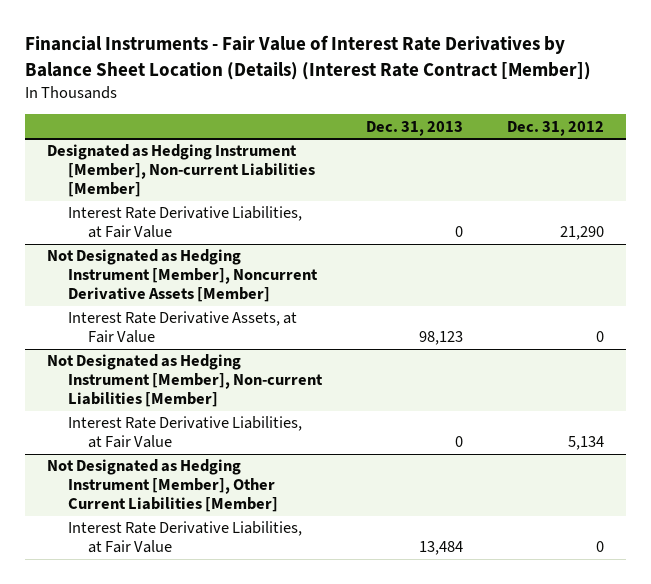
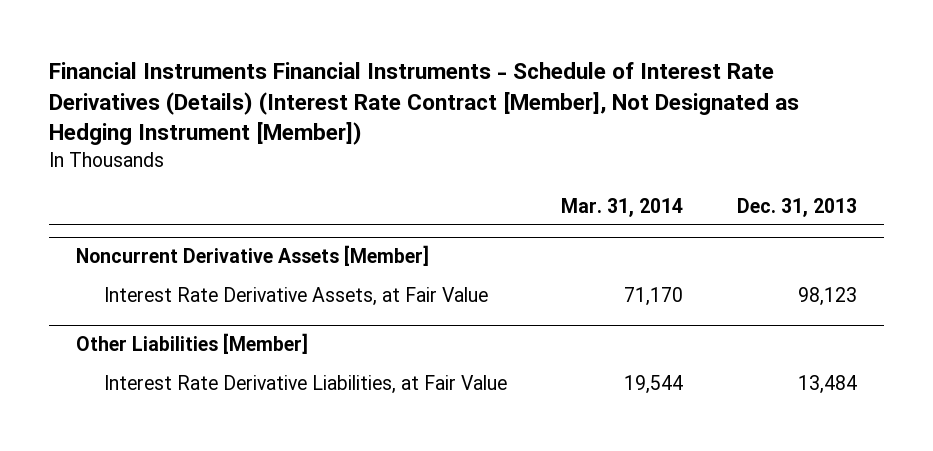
[24,35,591,80] Financial Instruments - Fair Value of Interest Rate Derivatives by Balance Sheet Location (Details) (Interest Rate Contract [Member]) -> [48,62,799,146] Financial Instruments Financial Instruments - Schedule of Interest Rate Derivatives (Details) (Interest Rate Contract [Member], Not Designated as Hedging Instrument [Member])
[506,120,604,136] Dec. 31, 2012 -> none
none -> [561,197,684,217] Mar. 31, 2014
[46,144,315,198] Designated as Hedging Instrument [Member], Non-current Liabilities [Member] -> none
[67,206,302,239] Interest Rate Derivative Liabilities, at Fair Value -> none
[46,249,318,303] Not Designated as Hedging Instrument [Member], Noncurrent Derivative Assets [Member] -> none
none -> [75,245,429,267] Noncurrent Derivative Assets [Member]
[46,354,323,408] Not Designated as Hedging Instrument [Member], Non-current Liabilities [Member] -> none
[67,416,302,449] Interest Rate Derivative Liabilities, at Fair Value -> none
[46,459,278,513] Not Designated as Hedging Instrument [Member], Other Current Liabilities [Member] -> none
none -> [75,333,308,355] Other Liabilities [Member]

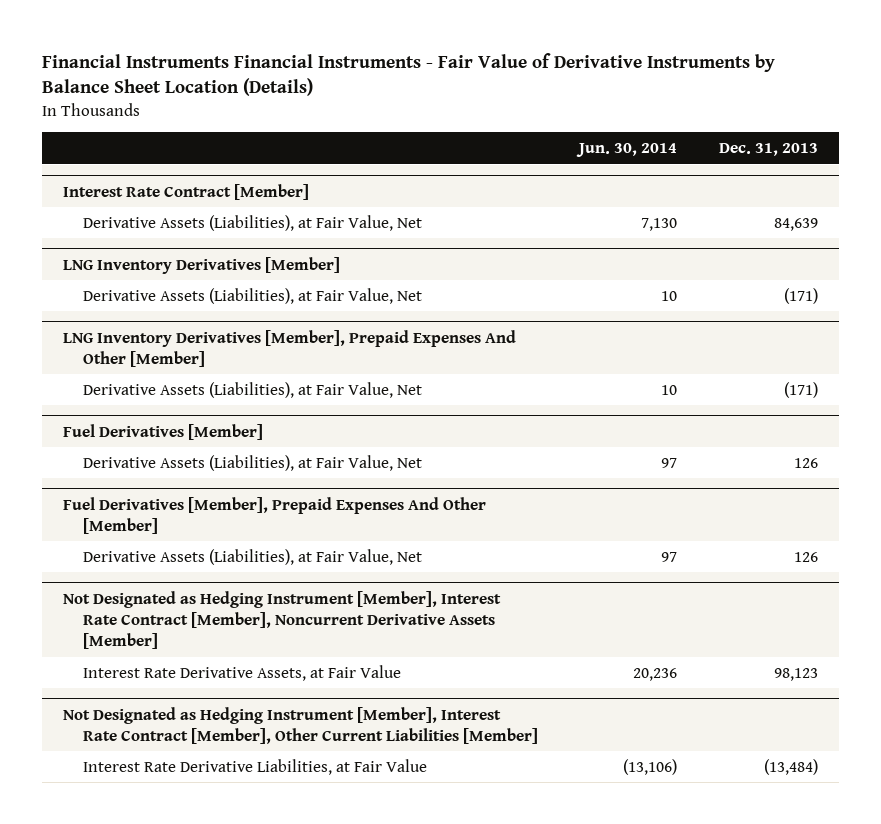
[48,62,799,146] Financial Instruments Financial Instruments - Schedule of Interest Rate Derivatives (Details) (Interest Rate Contract [Member], Not Designated as Hedging Instrument [Member]) -> [41,52,775,97] Financial Instruments Financial Instruments - Fair Value of Derivative Instruments by Balance Sheet Location (Details)
[561,197,684,217] Mar. 31, 2014 -> none
none -> [576,143,678,158] Jun. 30, 2014
[75,245,429,267] Noncurrent Derivative Assets [Member] -> none
none -> [62,183,309,200] Interest Rate Contract [Member]
none -> [82,214,422,231] Derivative Assets (Liabilities), at Fair Value, Net
none -> [62,256,340,274] LNG Inventory Derivatives [Member]
none -> [82,287,422,304] Derivative Assets (Liabilities), at Fair Value, Net
none -> [62,329,516,367] LNG Inventory Derivatives [Member], Prepaid Expenses And Other [Member]
none -> [82,381,422,398] Derivative Assets (Liabilities), at Fair Value, Net
none -> [62,423,263,440] Fuel Derivatives [Member]
none -> [82,454,422,471] Derivative Assets (Liabilities), at Fair Value, Net
none -> [62,496,486,534] Fuel Derivatives [Member], Prepaid Expenses And Other [Member]
none -> [82,548,422,565] Derivative Assets (Liabilities), at Fair Value, Net
none -> [62,590,501,650] Not Designated as Hedging Instrument [Member], Interest Rate Contract [Member], Noncurrent Derivative Assets [Member]
[75,333,308,355] Other Liabilities [Member] -> none
none -> [62,706,538,744] Not Designated as Hedging Instrument [Member], Interest Rate Contract [Member], Other Current Liabilities [Member]
[798,375,858,395] 13,484 -> [764,758,819,775] (13,484)

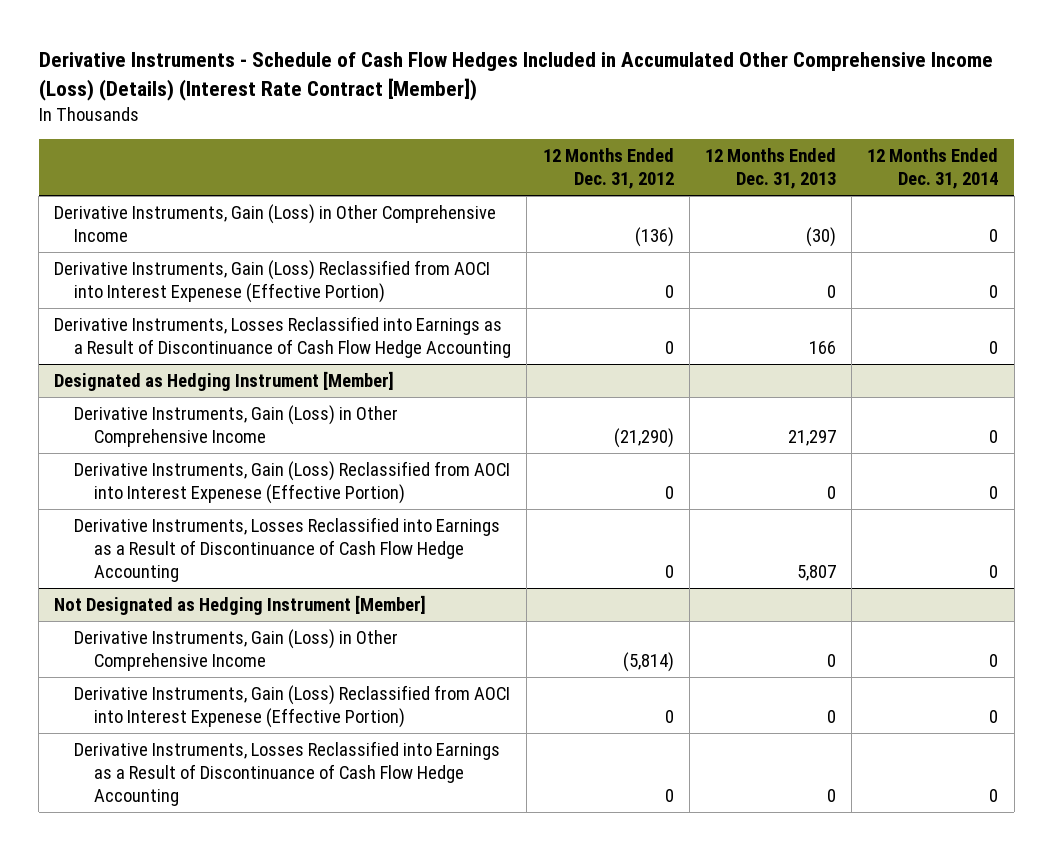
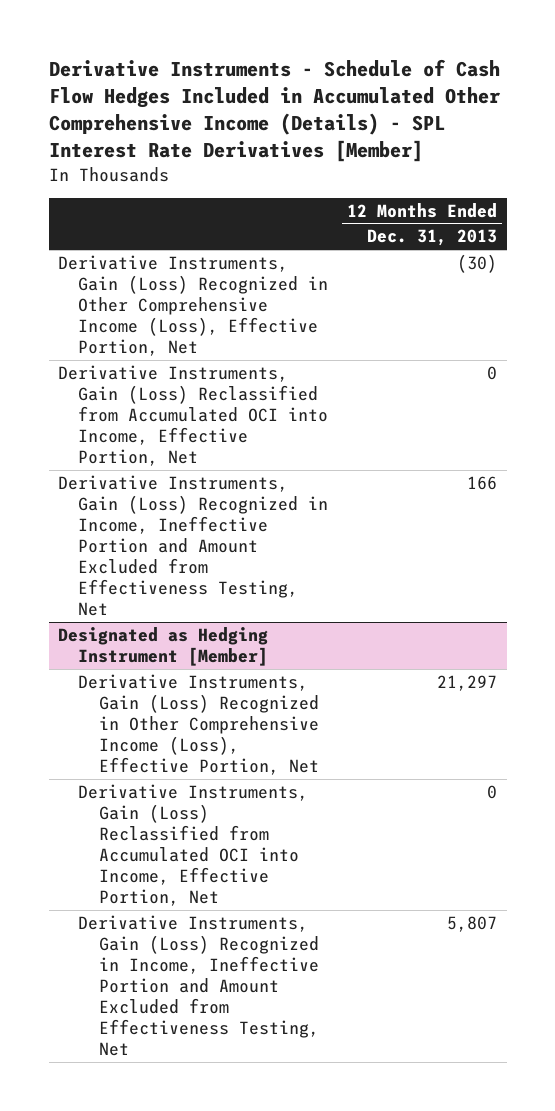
[38,52,993,101] Derivative Instruments - Schedule of Cash Flow Hedges Included in Accumulated Other Comprehensive Income (Loss) (Details) (Interest Rate Contract [Member]) -> [48,58,501,162] Derivative Instruments - Schedule of Cash Flow Hedges Included in Accumulated Other Comprehensive Income (Details) - SPL Interest Rate Derivatives [Member]
[542,148,674,190] 12 Months Ended Dec. 31, 2012 -> none
[867,148,999,190] 12 Months Ended Dec. 31, 2014 -> none
[54,203,497,243] Derivative Instruments, Gain (Loss) in Other Comprehensive Income -> [58,254,329,357] Derivative Instruments, Gain (Loss) Recognized in Other Comprehensive Income (Loss), Effective Portion, Net
[54,259,491,304] Derivative Instruments, Gain (Loss) Reclassified from AOCI into Interest Expenese (Effective Portion) -> [58,364,329,467] Derivative Instruments, Gain (Loss) Reclassified from Accumulated OCI into Income, Effective Portion, Net
[54,315,512,359] Derivative Instruments, Losses Reclassified into Earnings as a Result of Discontinuance of Cash Flow Hedge Accounting -> [58,474,329,617] Derivative Instruments, Gain (Loss) Recognized in Income, Ineffective Portion and Amount Excluded from Effectiveness Testing, Net
[54,594,427,615] Not Designated as Hedging Instrument [Member] -> none
[74,628,399,672] Derivative Instruments, Gain (Loss) in Other Comprehensive Income -> none
[74,684,511,729] Derivative Instruments, Gain (Loss) Reclassified from AOCI into Interest Expenese (Effective Portion) -> none
[74,740,501,807] Derivative Instruments, Losses Reclassified into Earnings as a Result of Discontinuance of Cash Flow Hedge Accounting -> none
[74,404,399,448] Derivative Instruments, Gain (Loss) in Other Comprehensive Income -> [78,673,319,776] Derivative Instruments, Gain (Loss) Recognized in Other Comprehensive Income (Loss), Effective Portion, Net
[74,460,511,505] Derivative Instruments, Gain (Loss) Reclassified from AOCI into Interest Expenese (Effective Portion) -> [78,783,309,907] Derivative Instruments, Gain (Loss) Reclassified from Accumulated OCI into Income, Effective Portion, Net
[74,516,501,583] Derivative Instruments, Losses Reclassified into Earnings as a Result of Discontinuance of Cash Flow Hedge Accounting -> [78,914,319,1057] Derivative Instruments, Gain (Loss) Recognized in Income, Ineffective Portion and Amount Excluded from Effectiveness Testing, Net

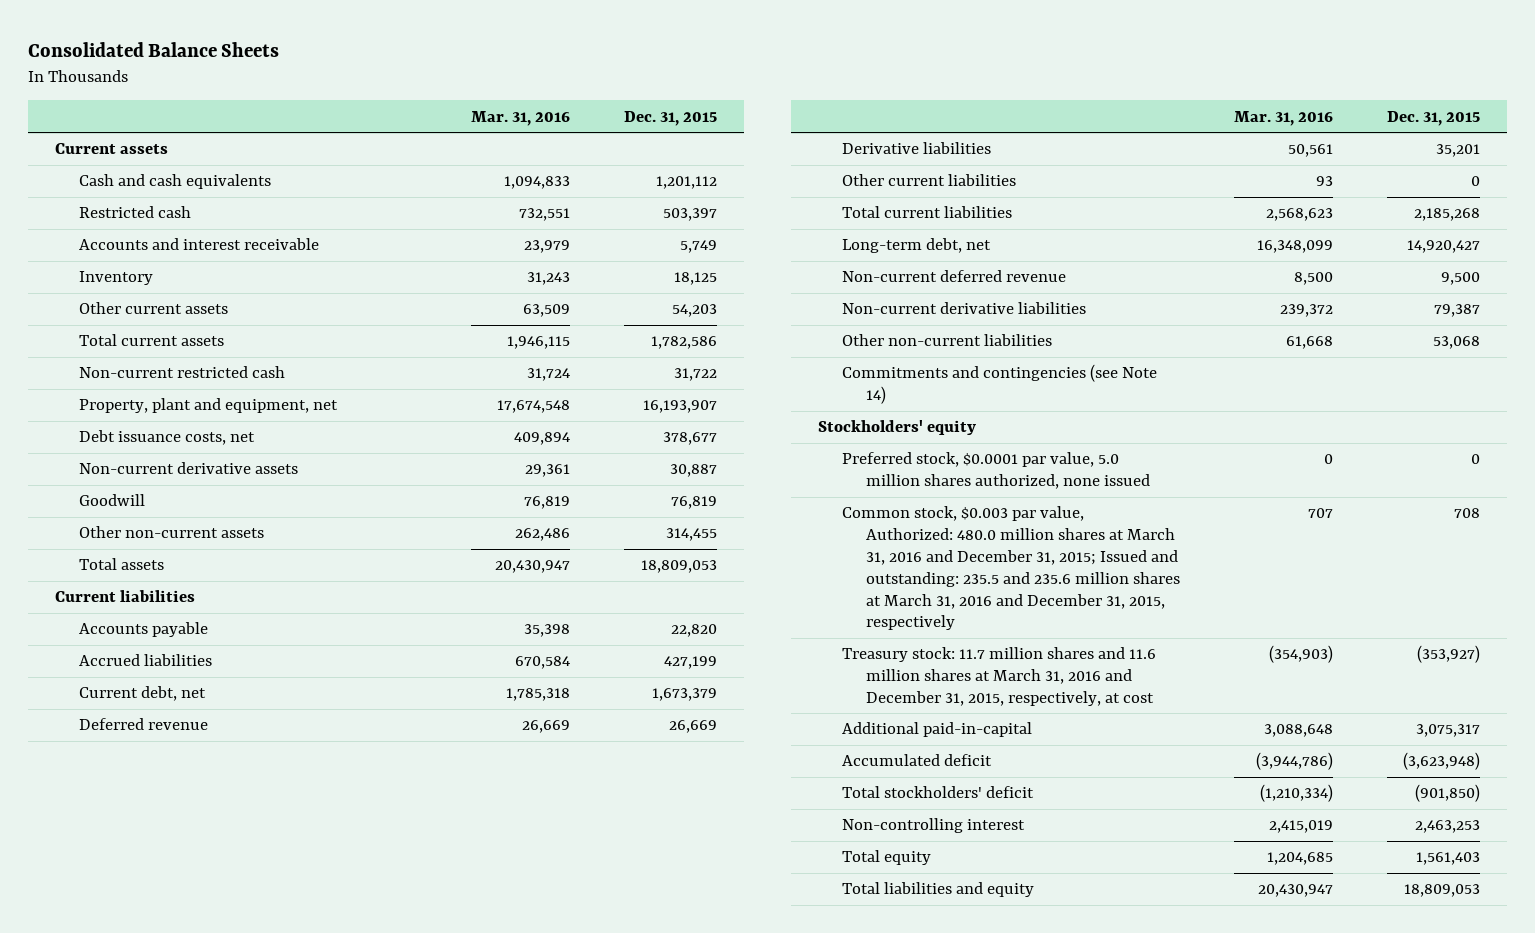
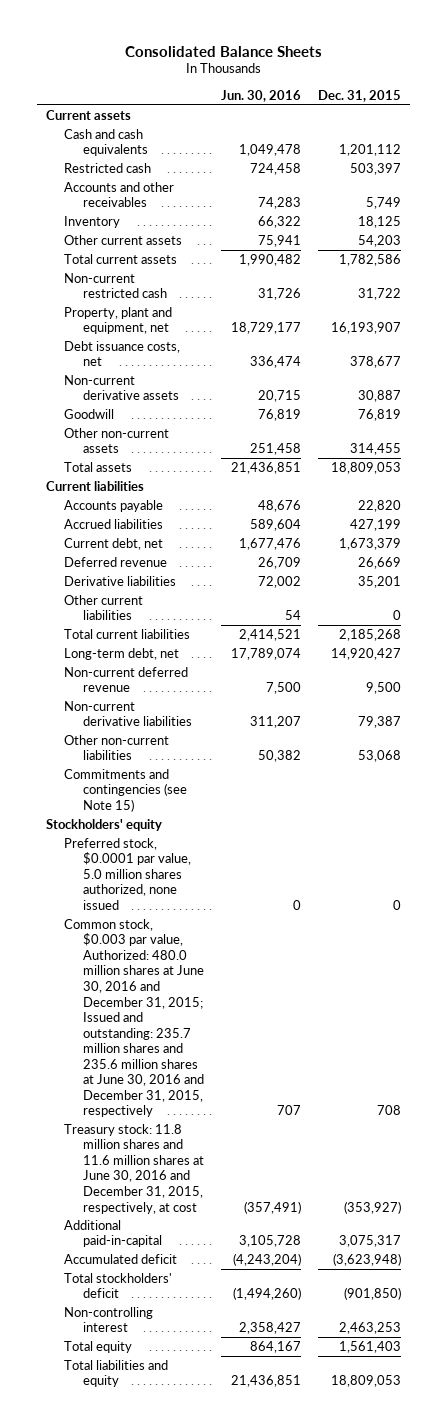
[471,110,571,126] Mar. 31, 2016 -> none
none -> [220,89,301,102] Jun. 30, 2016
[79,238,320,251] Accounts and interest receivable -> [64,181,175,208] Accounts and other receivables
[841,364,1157,405] Commitments and contingencies (see Note 14) -> [64,768,187,812] Commitments and contingencies (see Note 15)
[841,506,1180,631] Common stock, $0.003 par value, Authorized: 480.0 million shares at March 31, 2016 and December 31, 2015; Issued and outstanding: 235.5 and 235.6 million shares at March 31, 2016 and December 31, 2015, respectively -> [64,918,204,1118] Common stock, $0.003 par value, Authorized: 480.0 million shares at June 30, 2016 and December 31, 2015; Issued and outstanding: 235.7 million shares and 235.6 million shares at June 30, 2016 and December 31, 2015, respectively
[841,647,1156,706] Treasury stock: 11.7 million shares and 11.6 million shares at March 31, 2016 and December 31, 2015, respectively, at cost -> [64,1123,204,1214] Treasury stock: 11.8 million shares and 11.6 million shares at June 30, 2016 and December 31, 2015, respectively, at cost

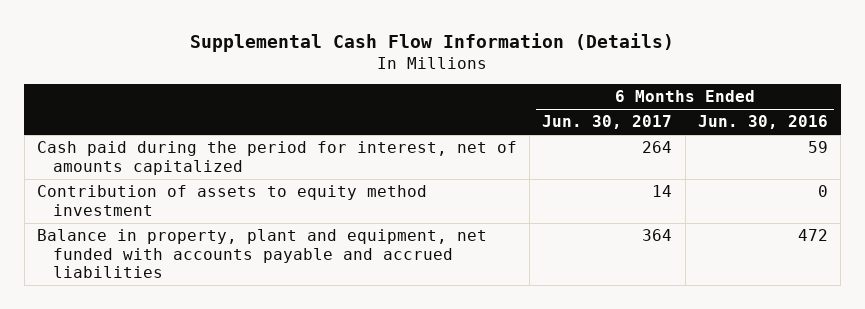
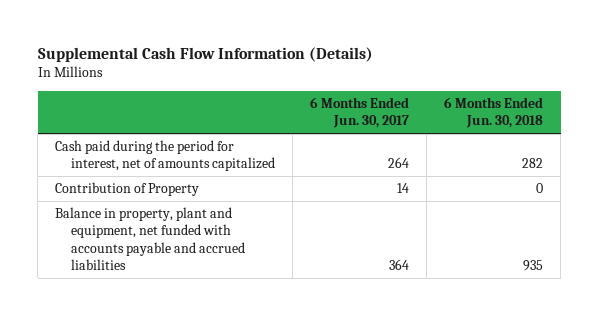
[697,115,828,130] Jun. 30, 2016 -> none
none -> [444,97,544,129] 6 Months Ended Jun. 30, 2018
[37,185,428,216] Contribution of assets to equity method investment -> [55,182,200,197] Contribution of Property

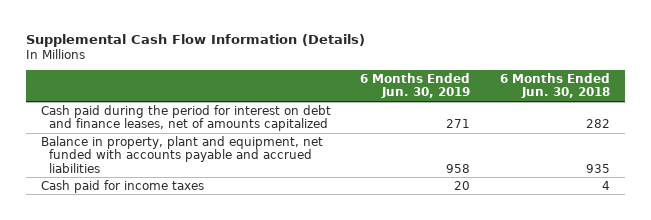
[310,97,410,129] 6 Months Ended Jun. 30, 2017 -> none
none -> [360,73,471,99] 6 Months Ended Jun. 30, 2019
[55,182,200,197] Contribution of Property -> none
[55,140,276,172] Cash paid during the period for interest, net of amounts capitalized -> [40,104,331,132] Cash paid during the period for interest on debt and finance leases, net of amounts capitalized
none -> [40,179,204,193] Cash paid for income taxes

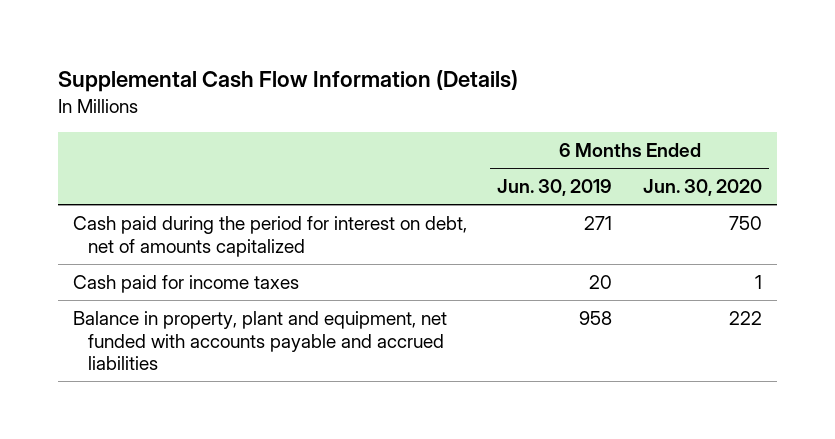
[500,73,611,99] 6 Months Ended Jun. 30, 2018 -> none
none -> [642,179,762,197] Jun. 30, 2020
[40,104,331,132] Cash paid during the period for interest on debt and finance leases, net of amounts capitalized -> [72,216,467,257] Cash paid during the period for interest on debt, net of amounts capitalized
[40,135,323,173] Balance in property, plant and equipment, net funded with accounts payable and accrued liabilities -> [72,311,447,371] Balance in property, plant and equipment, net funded with accounts payable and accrued liabilities

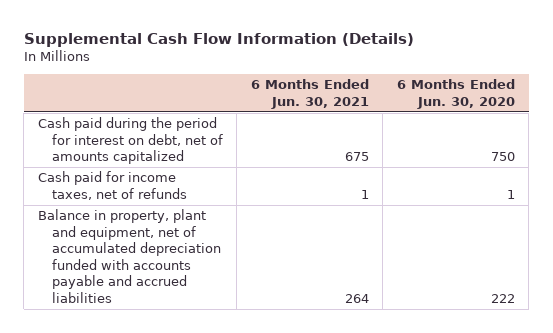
[497,179,613,197] Jun. 30, 2019 -> none
none -> [250,79,369,109] 6 Months Ended Jun. 30, 2021
[72,275,299,294] Cash paid for income taxes -> [37,171,187,200] Cash paid for income taxes, net of refunds
[72,311,447,371] Balance in property, plant and equipment, net funded with accounts payable and accrued liabilities -> [37,209,221,303] Balance in property, plant and equipment, net of accumulated depreciation funded with accounts payable and accrued liabilities

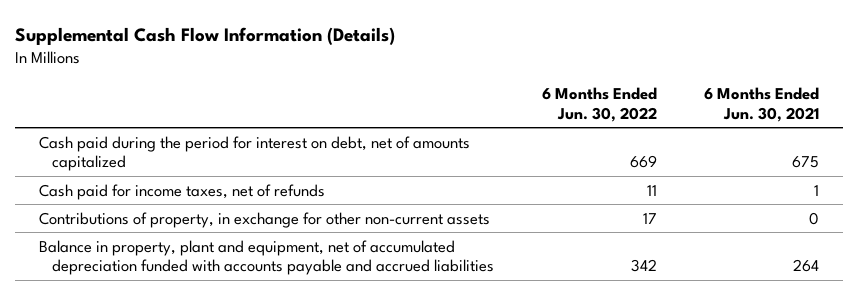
[396,79,515,109] 6 Months Ended Jun. 30, 2020 -> none
none -> [541,86,657,122] 6 Months Ended Jun. 30, 2022
none -> [39,211,491,228] Contributions of property, in exchange for other non-current assets

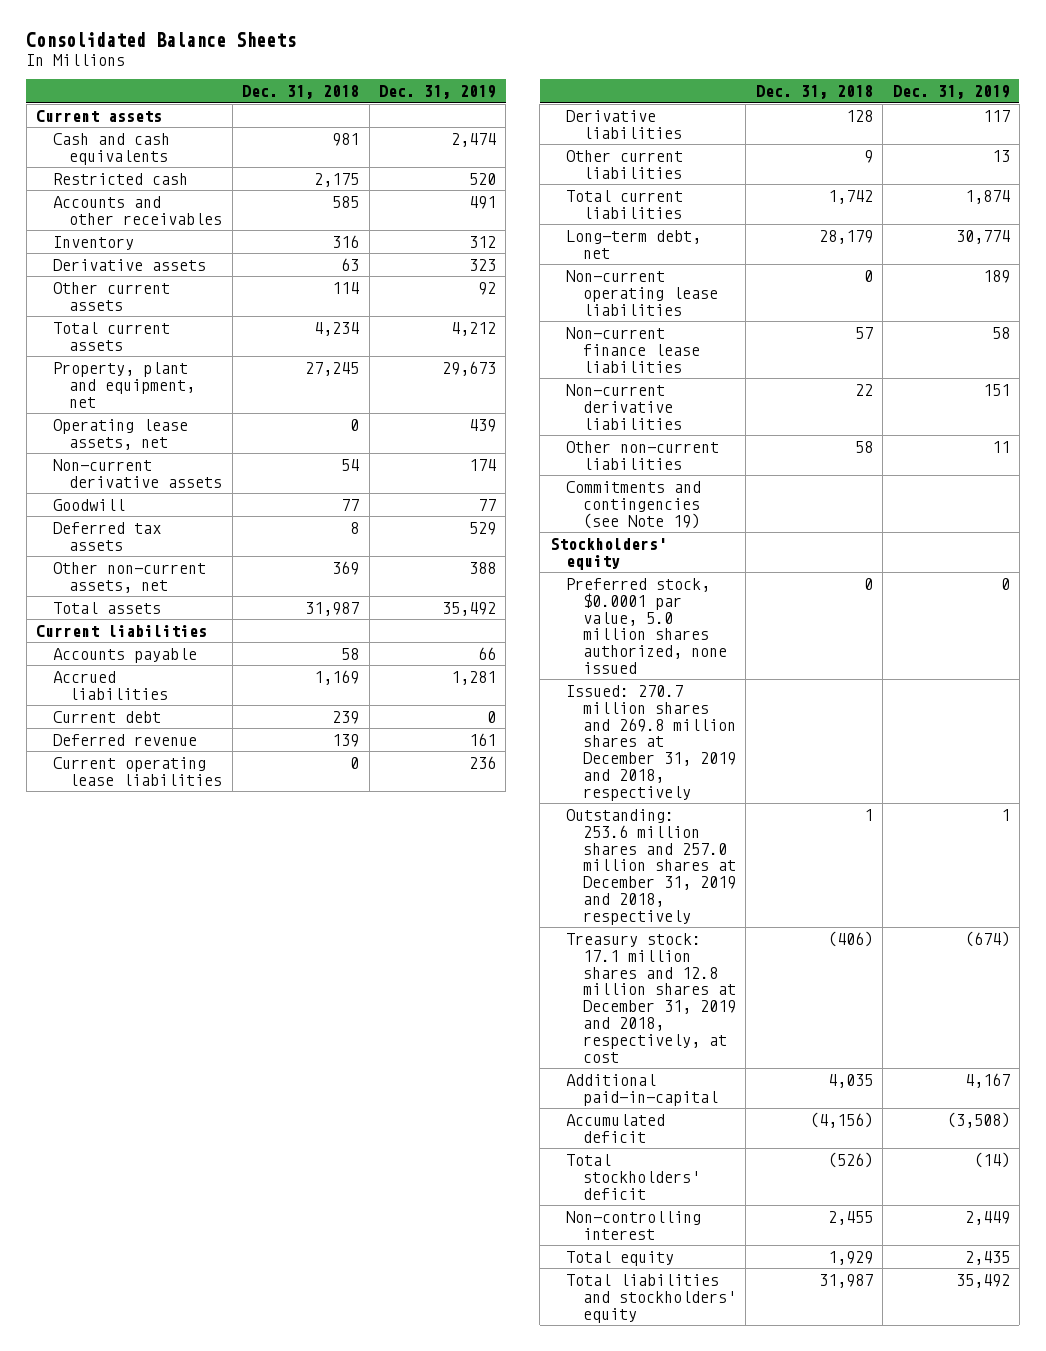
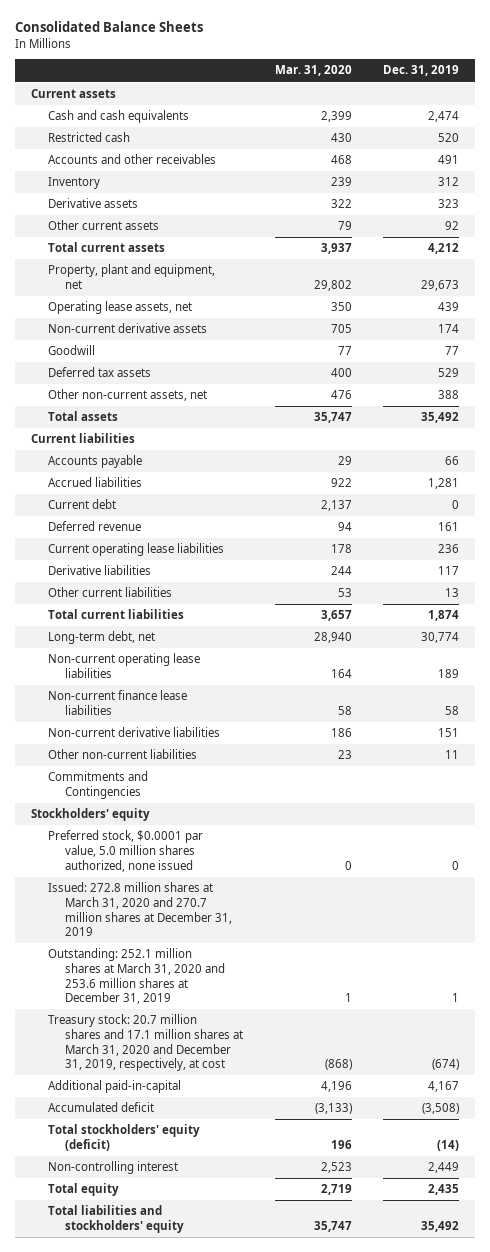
[242,85,360,100] Dec. 31, 2018 -> none
none -> [274,65,352,77] Mar. 31, 2020
[566,480,702,529] Commitments and contingencies (see Note 19) -> [47,771,148,799] Commitments and Contingencies
[566,684,737,801] Issued: 270.7 million shares and 269.8 million shares at December 31, 2019 and 2018, respectively -> [47,882,232,937] Issued: 272.8 million shares at March 31, 2020 and 270.7 million shares at December 31, 2019
[566,808,737,925] Outstanding: 253.6 million shares and 257.0 million shares at December 31, 2019 and 2018, respectively -> [47,948,225,1005] Outstanding: 252.1 million shares at March 31, 2020 and 253.6 million shares at December 31, 2019
[566,932,737,1063] Treasury stock: 17.1 million shares and 12.8 million shares at December 31, 2019 and 2018, respectively, at cost -> [47,1014,243,1072] Treasury stock: 20.7 million shares and 17.1 million shares at March 31, 2020 and December 31, 2019, respectively, at cost
[566,1153,701,1200] Total stockholders' deficit -> [47,1124,200,1151] Total stockholders' equity (deficit)

